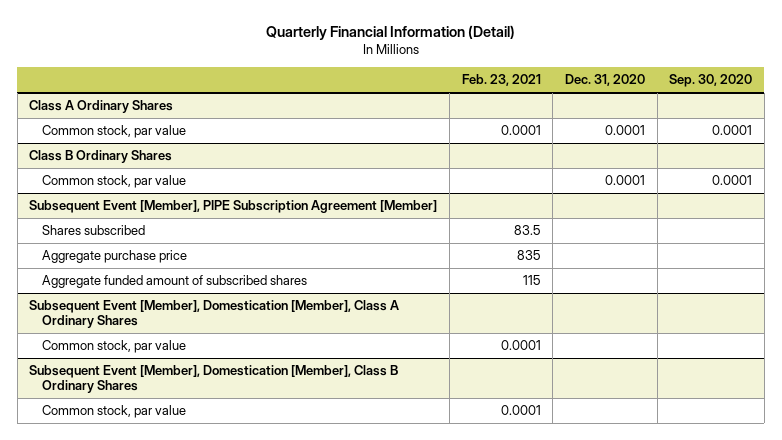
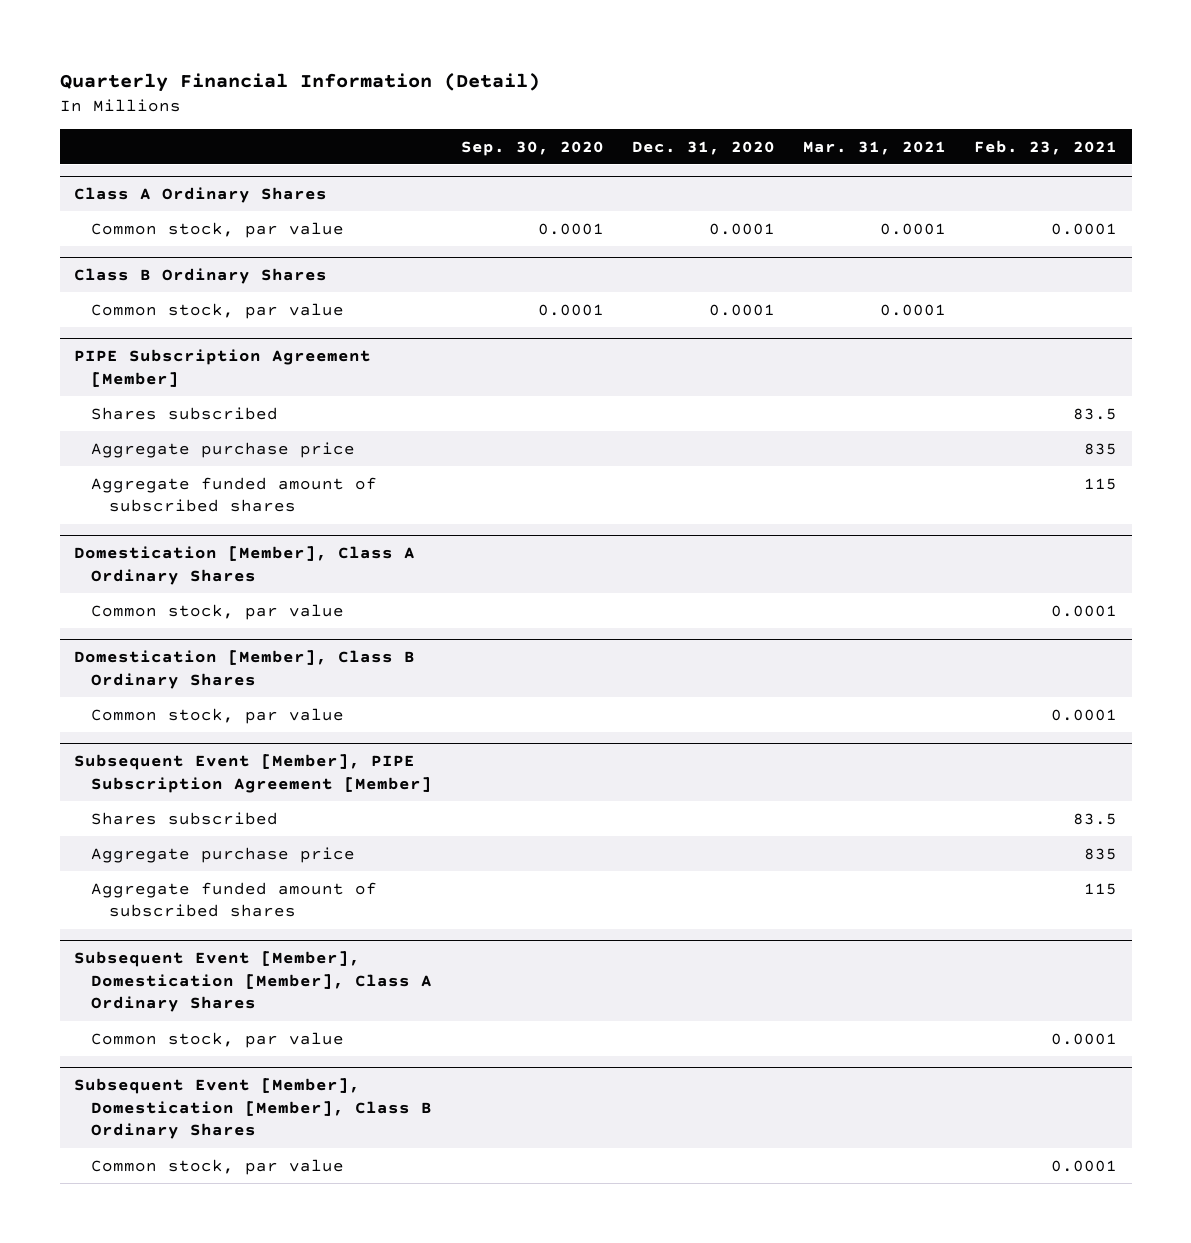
none -> [803,140,947,155] Mar. 31, 2021
none -> [73,349,371,387] PIPE Subscription Agreement [Member]
none -> [91,406,279,420] Shares subscribed
none -> [91,441,356,458] Aggregate purchase price
none -> [91,476,378,513] Aggregate funded amount of subscribed shares
none -> [73,546,415,585] Domestication [Member], Class A Ordinary Shares
none -> [91,603,345,620] Common stock, par value
none -> [73,650,415,689] Domestication [Member], Class B Ordinary Shares
none -> [91,707,345,724] Common stock, par value

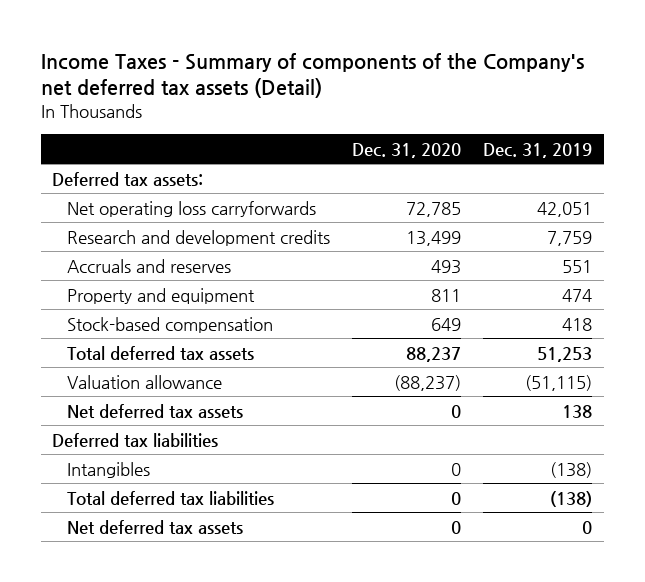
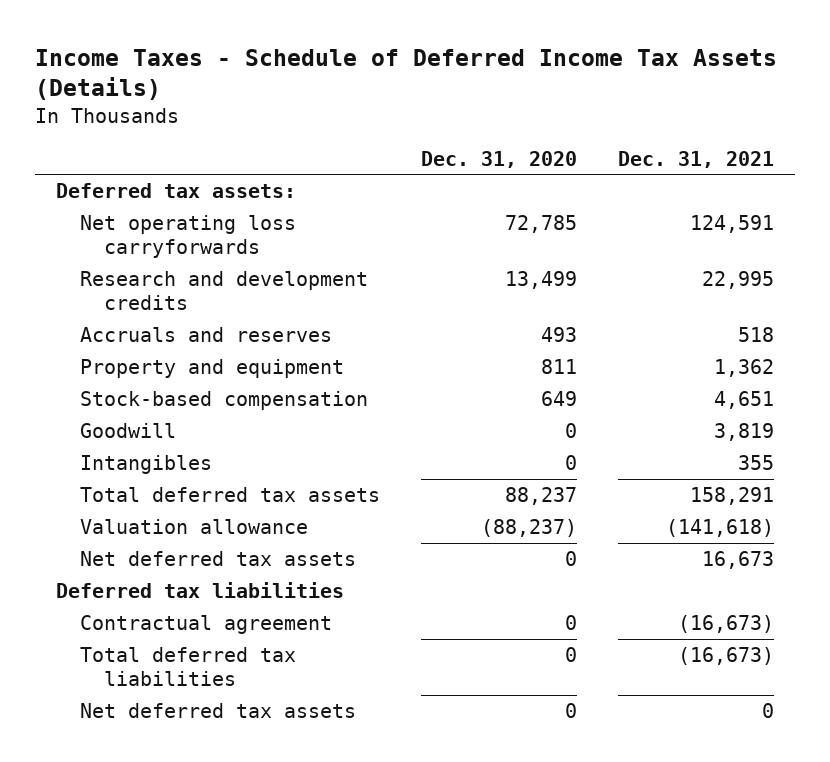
[41,52,585,99] Income Taxes - Summary of components of the Company's net deferred tax assets (Detail) -> [35,48,778,101] Income Taxes - Schedule of Deferred Income Tax Assets (Details)
[483,142,593,158] Dec. 31, 2019 -> none
none -> [618,150,775,168] Dec. 31, 2021
none -> [79,423,176,439] Goodwill
[66,461,150,478] Intangibles -> [79,455,212,475] Intangibles
none -> [79,615,332,635] Contractual agreement

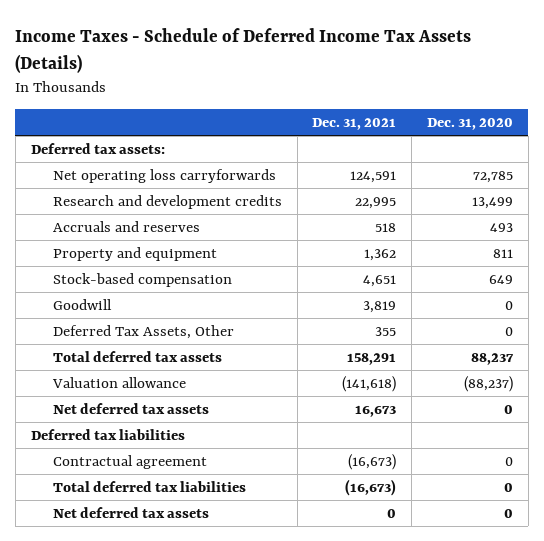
[79,455,212,475] Intangibles -> [52,324,234,339] Deferred Tax Assets, Other

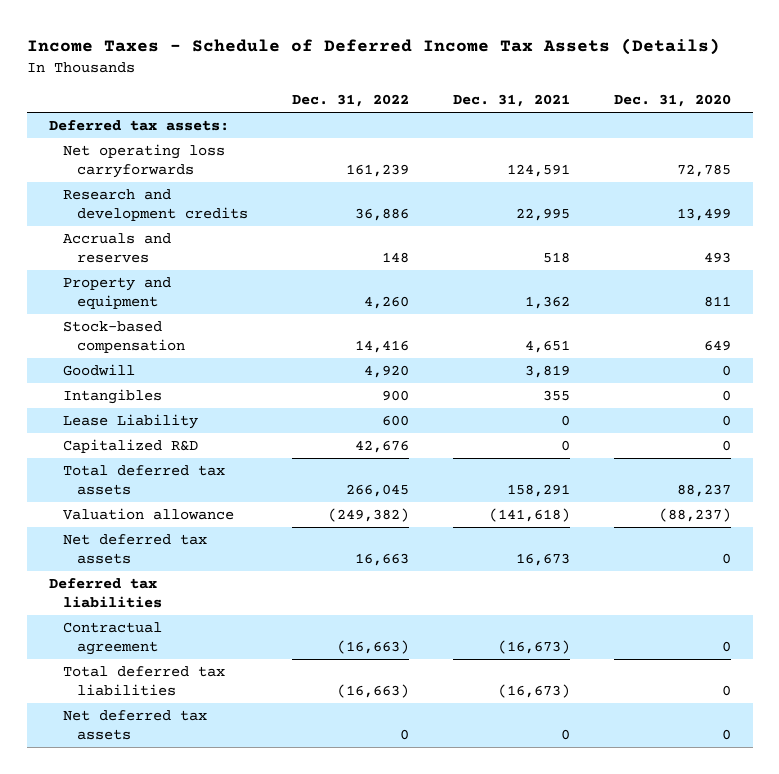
none -> [291,94,409,108] Dec. 31, 2022
[52,324,234,339] Deferred Tax Assets, Other -> [62,388,162,404] Intangibles
none -> [62,413,198,429] Lease Liability
none -> [62,438,198,453] Capitalized R&D

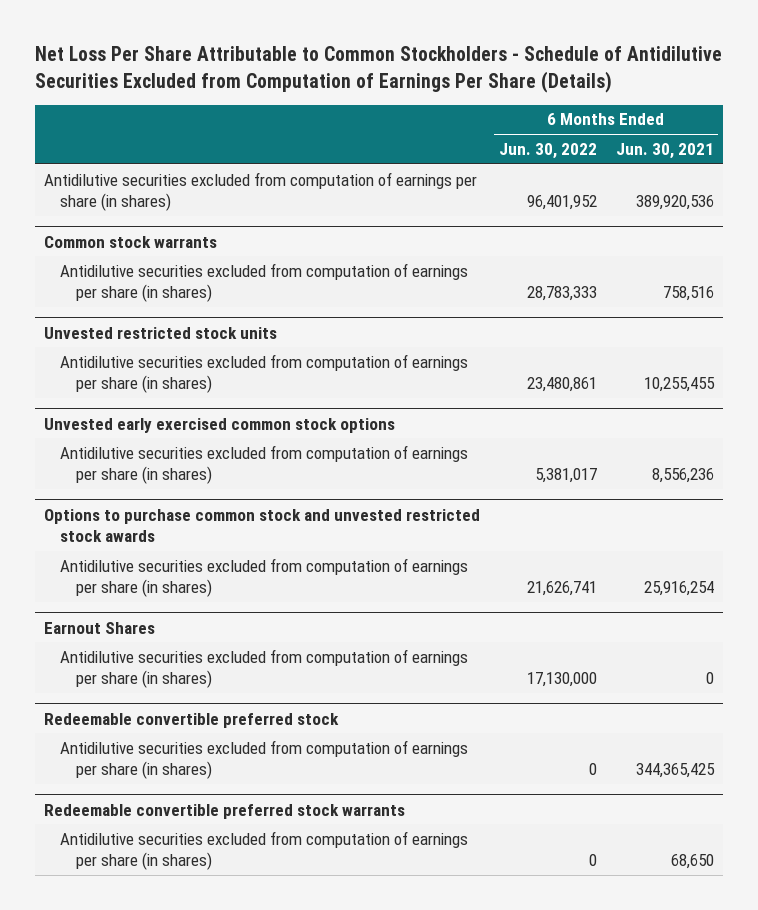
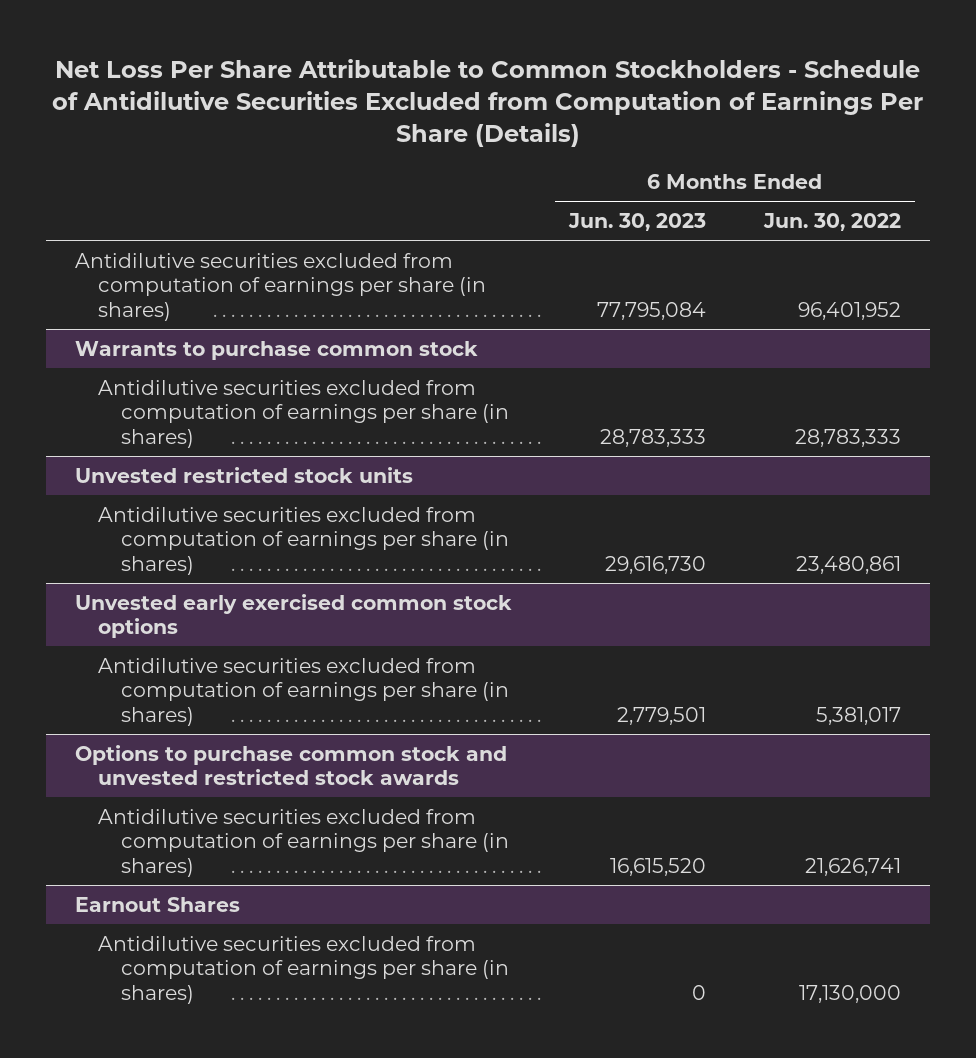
[615,142,714,159] Jun. 30, 2021 -> none
none -> [568,213,707,232] Jun. 30, 2023
[44,235,218,248] Common stock warrants -> [74,340,478,360] Warrants to purchase common stock
[44,712,340,728] Redeemable convertible preferred stock -> none
[59,739,468,780] Antidilutive securities excluded from computation of earnings per share (in shares) -> none
[44,803,406,819] Redeemable convertible preferred stock warrants -> none
[59,830,468,871] Antidilutive securities excluded from computation of earnings per share (in shares) -> none

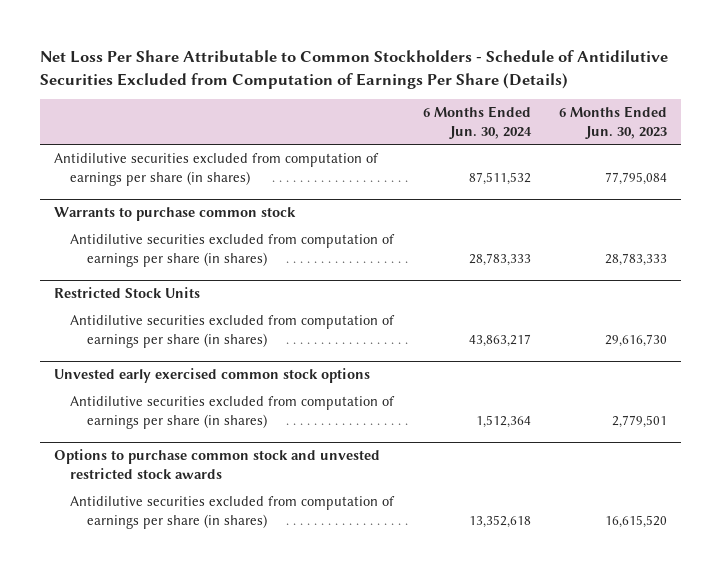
[762,213,901,232] Jun. 30, 2022 -> none
none -> [422,105,532,139] 6 Months Ended Jun. 30, 2024
[74,466,413,483] Unvested restricted stock units -> [54,287,201,299] Restricted Stock Units
[74,896,240,912] Earnout Shares -> none
[98,935,510,1005] Antidilutive securities excluded from computation of earnings per share (in shares) -> none

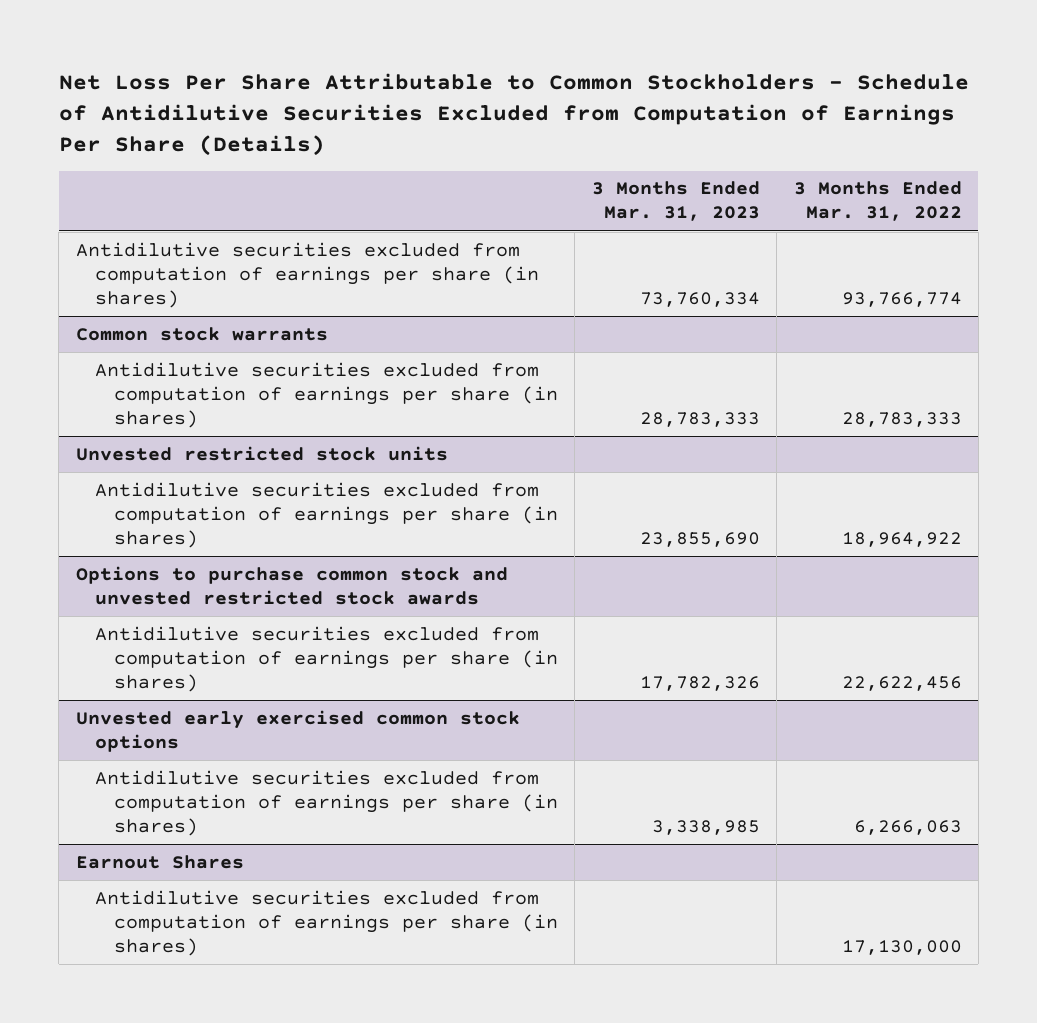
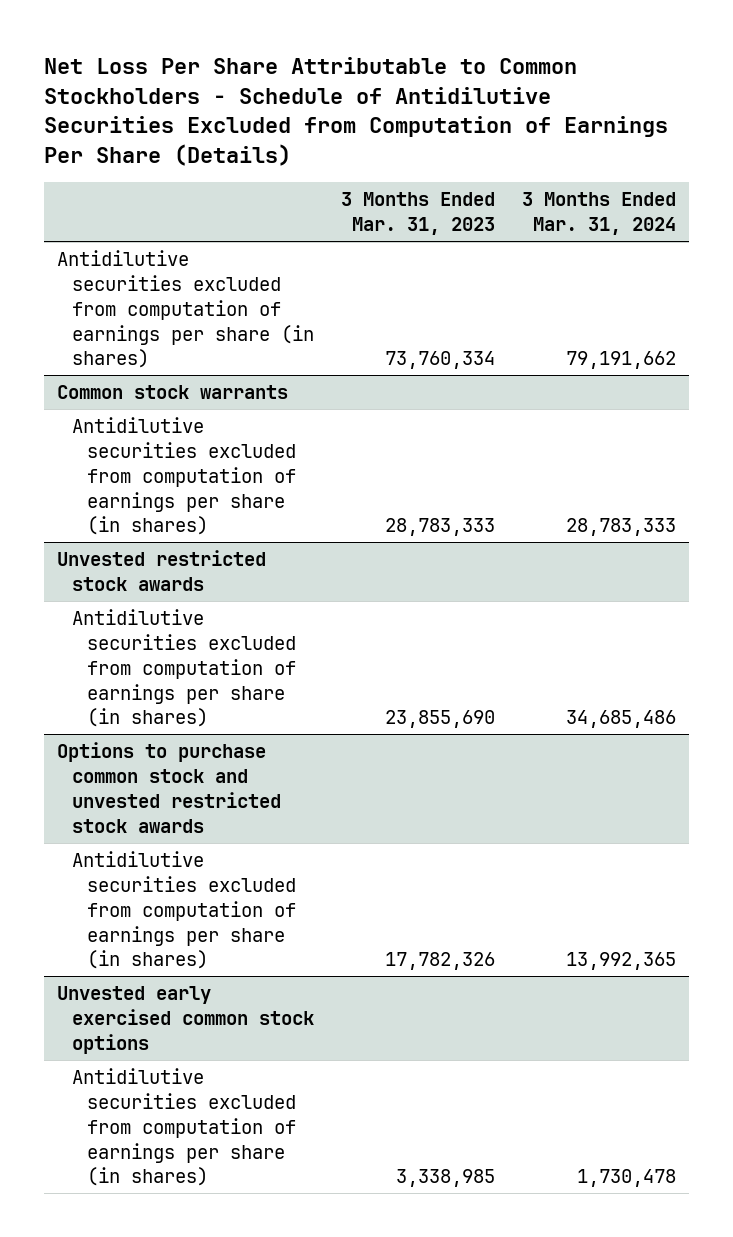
[793,181,962,222] 3 Months Ended Mar. 31, 2022 -> none
none -> [521,192,676,236] 3 Months Ended Mar. 31, 2024
[75,445,448,461] Unvested restricted stock units -> [57,550,267,591] Unvested restricted stock awards
[75,854,244,869] Earnout Shares -> none
[94,889,558,956] Antidilutive securities excluded from computation of earnings per share (in shares) -> none

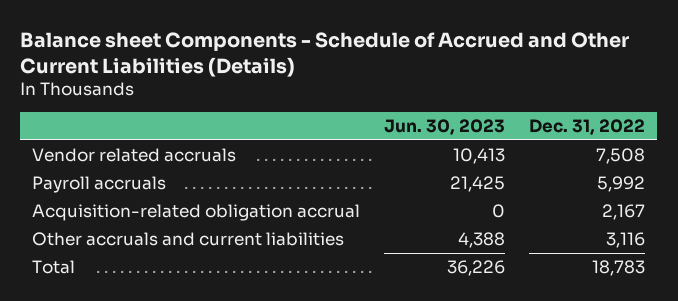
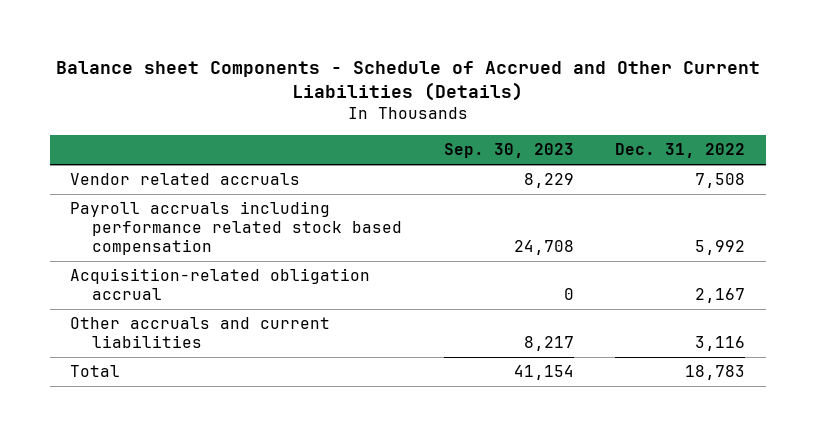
[384,119,506,136] Jun. 30, 2023 -> none
none -> [443,143,574,159] Sep. 30, 2023
[32,176,167,194] Payroll accruals -> [70,201,402,256] Payroll accruals including performance related stock based compensation

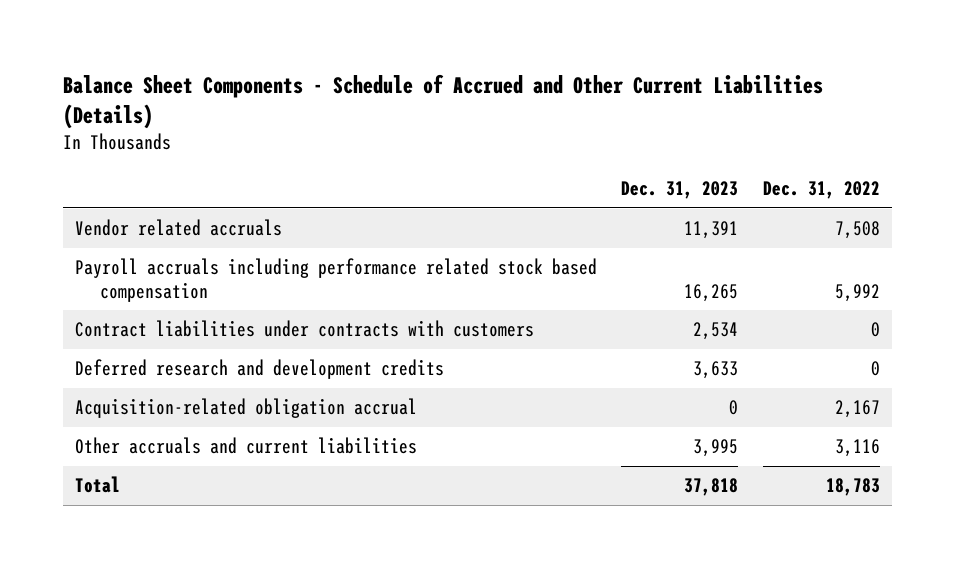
[55,60,760,102] Balance sheet Components - Schedule of Accrued and Other Current Liabilities (Details) -> [62,73,823,130] Balance Sheet Components - Schedule of Accrued and Other Current Liabilities (Details)
[443,143,574,159] Sep. 30, 2023 -> none
none -> [621,181,739,200] Dec. 31, 2023
none -> [74,320,534,338] Contract liabilities under contracts with customers
none -> [74,359,444,380] Deferred research and development credits

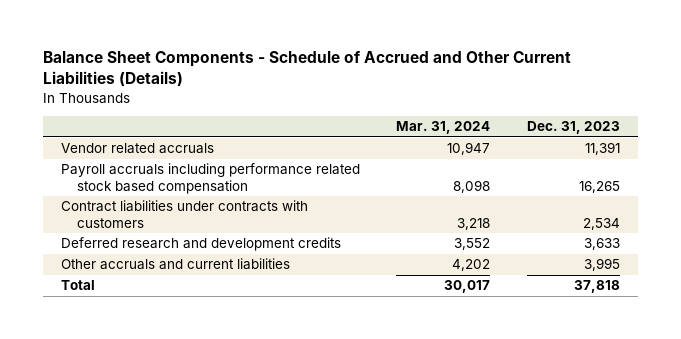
[762,181,880,200] Dec. 31, 2022 -> none
none -> [396,121,491,135] Mar. 31, 2024
[74,398,417,419] Acquisition-related obligation accrual -> none

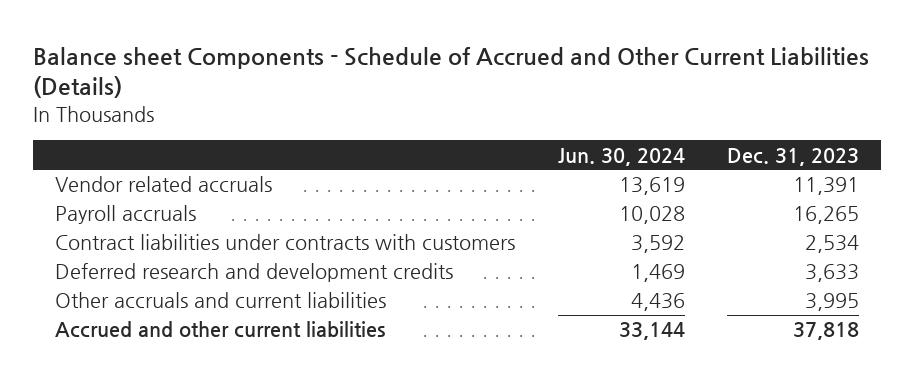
[42,51,571,88] Balance Sheet Components - Schedule of Accrued and Other Current Liabilities (Details) -> [33,46,870,99] Balance sheet Components - Schedule of Accrued and Other Current Liabilities (Details)
[396,121,491,135] Mar. 31, 2024 -> none
none -> [557,147,685,166] Jun. 30, 2024
[60,163,360,195] Payroll accruals including performance related stock based compensation -> [54,205,196,225] Payroll accruals
[60,280,95,291] Total -> [54,321,385,339] Accrued and other current liabilities

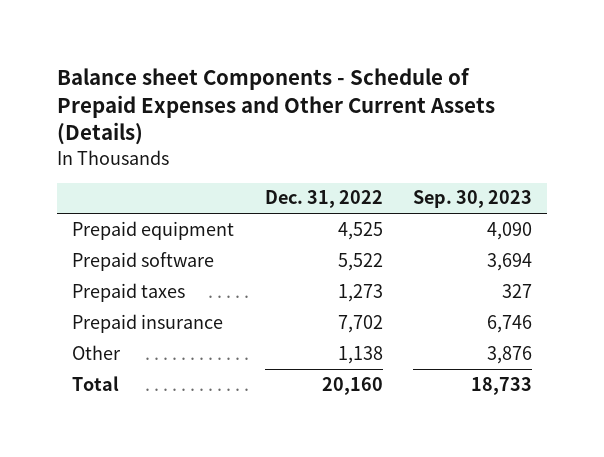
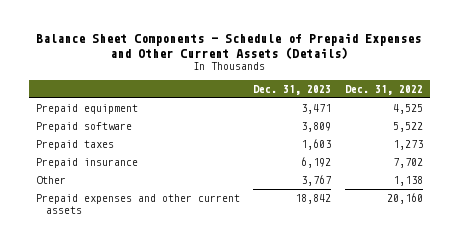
[57,67,496,146] Balance sheet Components - Schedule of Prepaid Expenses and Other Current Assets (Details) -> [36,33,422,59] Balance Sheet Components - Schedule of Prepaid Expenses and Other Current Assets (Details)
[412,190,532,209] Sep. 30, 2023 -> none
none -> [253,84,332,95] Dec. 31, 2023
[72,375,120,391] Total -> [35,194,240,214] Prepaid expenses and other current assets

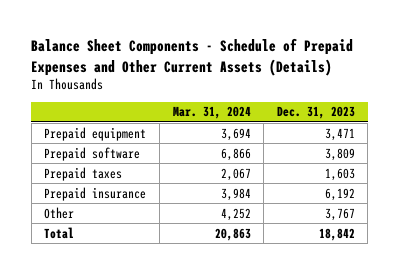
[344,84,423,95] Dec. 31, 2022 -> none
none -> [172,106,251,120] Mar. 31, 2024
[35,194,240,214] Prepaid expenses and other current assets -> [44,226,75,239] Total

